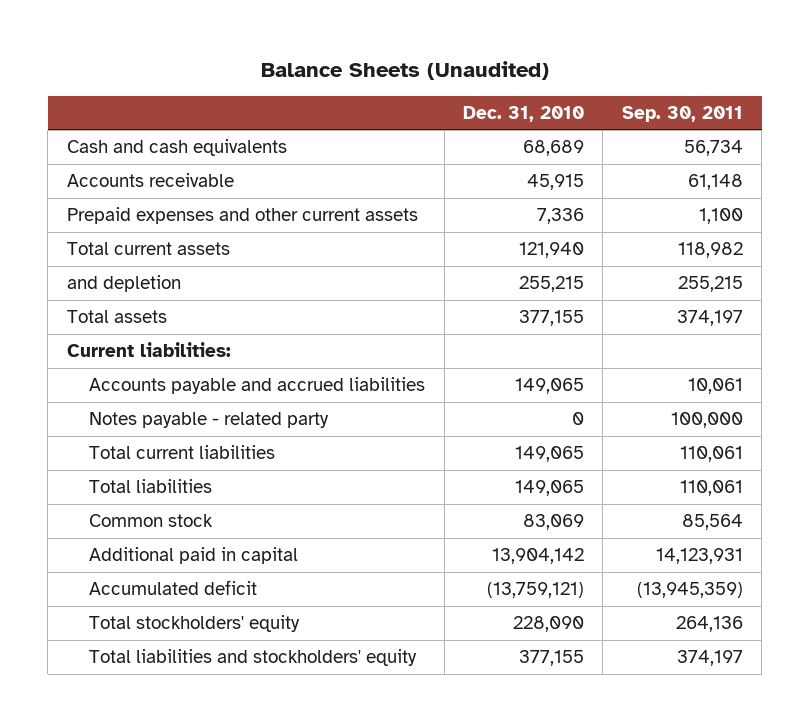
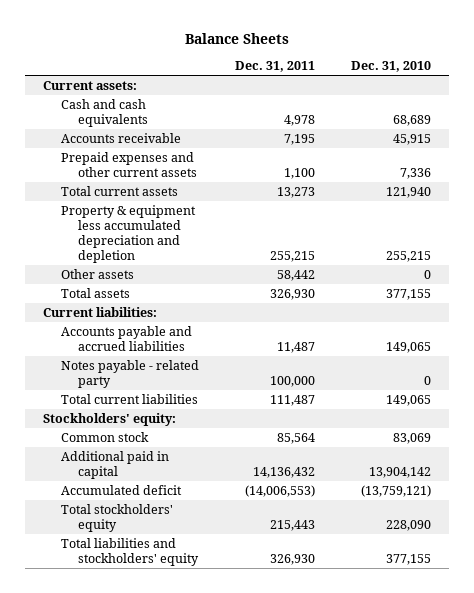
[260,61,549,81] Balance Sheets (Unaudited) -> [185,33,290,45] Balance Sheets
[621,105,743,122] Sep. 30, 2011 -> none
none -> [234,61,315,73] Dec. 31, 2011
none -> [43,80,138,90] Current assets:
[66,275,181,293] and depletion -> [60,204,196,264] Property & equipment less accumulated depreciation and depletion
none -> [60,268,134,279] Other assets
[89,479,213,494] Total liabilities -> none
none -> [43,412,177,426] Stockholders' equity:

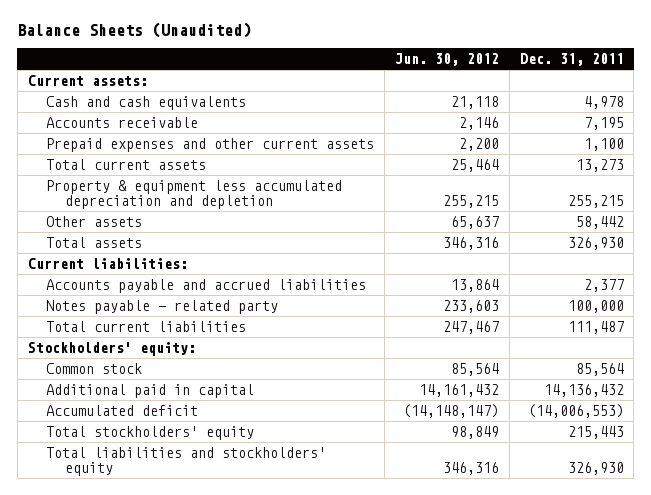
[185,33,290,45] Balance Sheets -> [17,21,252,38] Balance Sheets (Unaudited)
[350,61,431,73] Dec. 31, 2010 -> none
none -> [394,53,499,67] Jun. 30, 2012
[276,341,315,353] 11,487 -> [583,279,624,293] 2,377

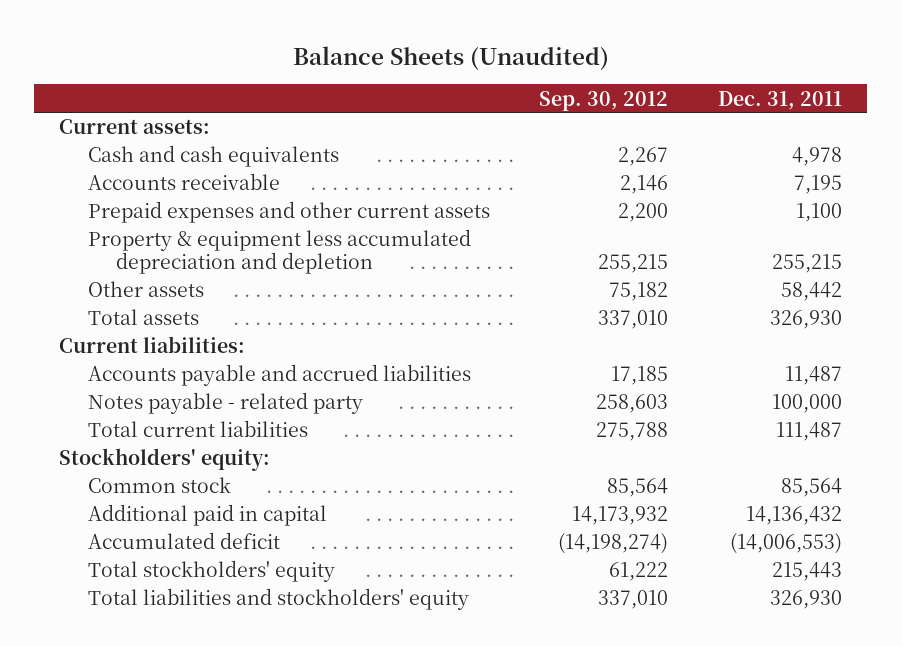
[394,53,499,67] Jun. 30, 2012 -> none
none -> [539,90,669,111] Sep. 30, 2012
[46,159,207,171] Total current assets -> none
[583,279,624,293] 2,377 -> [785,366,843,386] 11,487

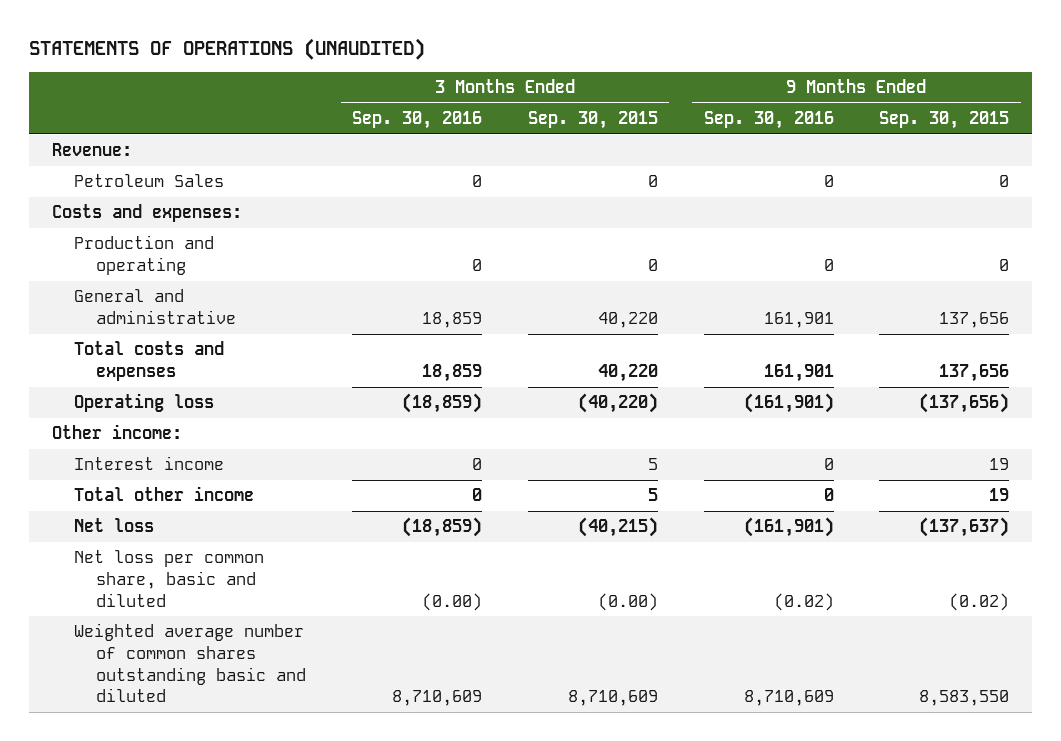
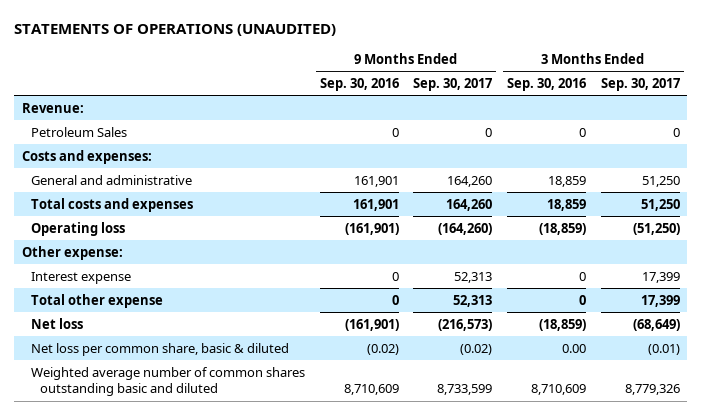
[527,111,658,130] Sep. 30, 2015 -> none
[879,111,1010,130] Sep. 30, 2015 -> none
none -> [413,78,493,92] Sep. 30, 2017
none -> [600,78,680,92] Sep. 30, 2017
[74,235,215,275] Production and operating -> none
[74,456,225,471] Interest income -> none
[51,424,182,440] Other income: -> [21,245,123,260] Other expense:
none -> [30,271,131,284] Interest expense
[74,486,255,502] Total other income -> [30,293,163,308] Total other expense
[74,550,265,607] Net loss per common share, basic and diluted -> [30,342,289,356] Net loss per common share, basic & diluted
[421,592,482,611] (0.00) -> [562,343,587,353] 0.00

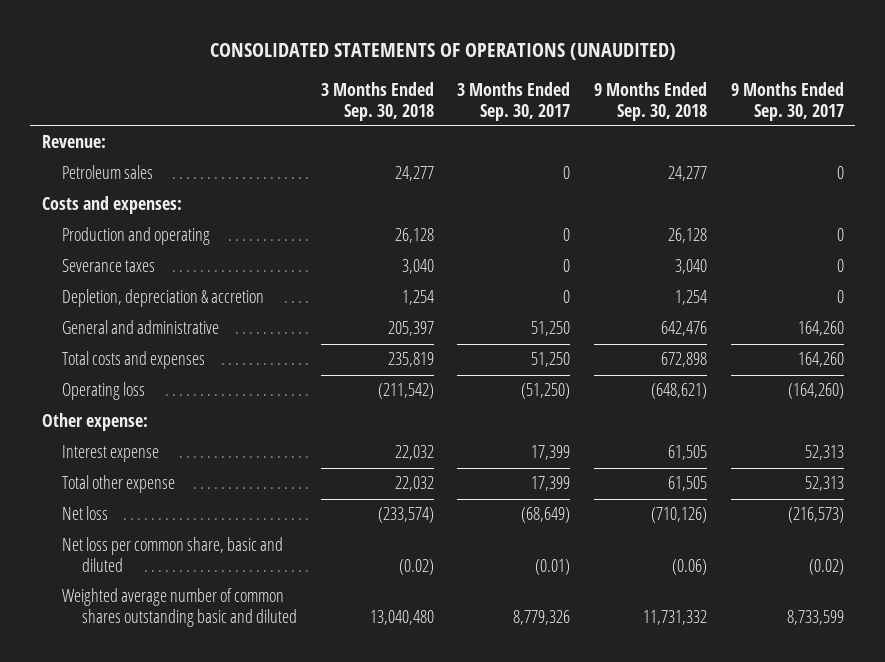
[14,24,337,37] STATEMENTS OF OPERATIONS (UNAUDITED) -> [209,43,676,61] CONSOLIDATED STATEMENTS OF OPERATIONS (UNAUDITED)
[319,78,399,92] Sep. 30, 2016 -> none
[507,78,587,92] Sep. 30, 2016 -> none
none -> [320,81,434,121] 3 Months Ended Sep. 30, 2018
none -> [594,81,708,121] 9 Months Ended Sep. 30, 2018
[30,126,127,137] Petroleum Sales -> [62,165,154,180] Petroleum sales
none -> [62,227,211,246] Production and operating
none -> [62,259,156,273] Severance taxes
none -> [62,289,265,308] Depletion, depreciation & accretion
[30,342,289,356] Net loss per common share, basic & diluted -> [62,537,284,573] Net loss per common share, basic and diluted

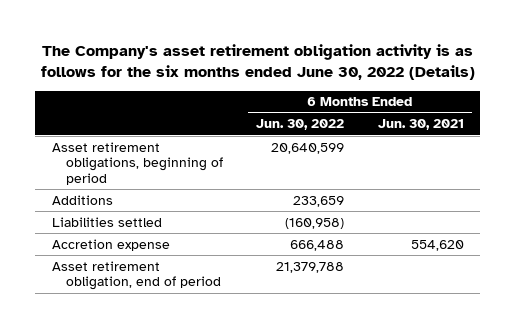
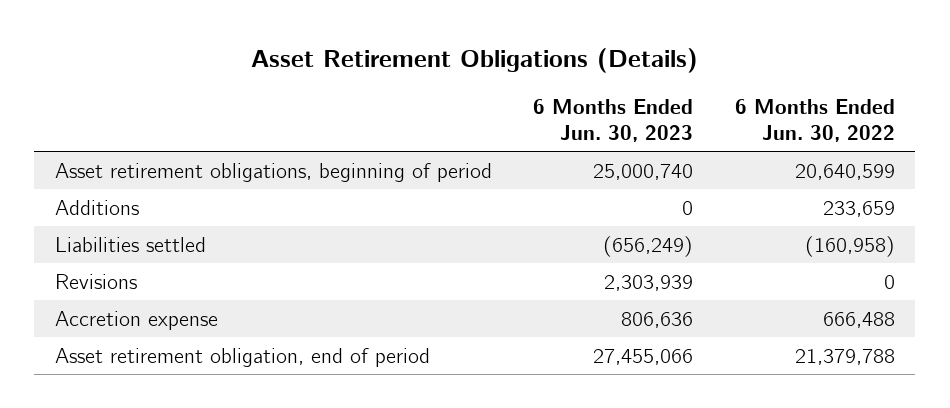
[40,44,475,81] The Company's asset retirement obligation activity is as follows for the six months ended June 30, 2022 (Details) -> [250,48,698,74] Asset Retirement Obligations (Details)
[377,119,464,131] Jun. 30, 2021 -> none
none -> [533,98,694,142] 6 Months Ended Jun. 30, 2023
none -> [54,273,137,289] Revisions

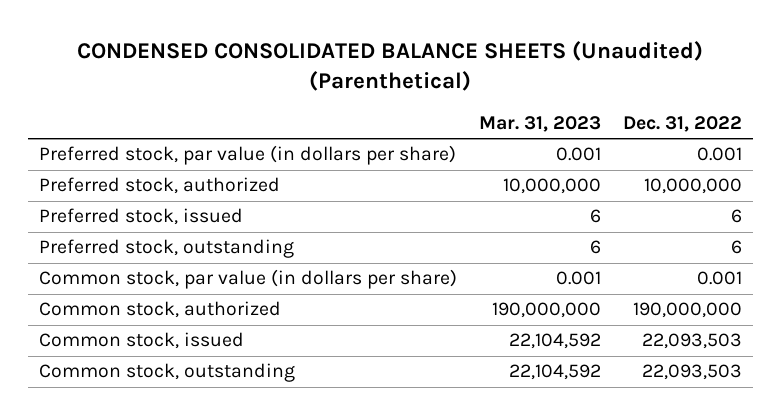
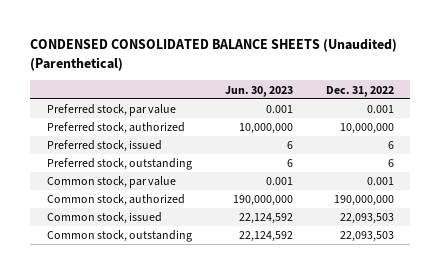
[478,116,601,133] Mar. 31, 2023 -> none
none -> [224,85,293,97] Jun. 30, 2023
[38,145,456,166] Preferred stock, par value (in dollars per share) -> [46,104,176,117] Preferred stock, par value
[38,269,457,290] Common stock, par value (in dollars per share) -> [46,176,176,189] Common stock, par value

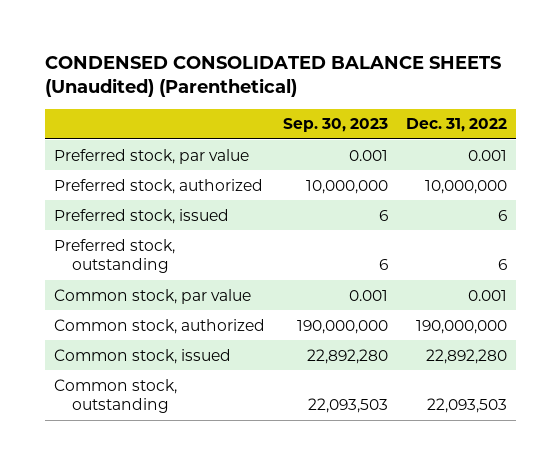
[224,85,293,97] Jun. 30, 2023 -> none
none -> [282,118,388,133] Sep. 30, 2023
[339,213,394,225] 22,093,503 -> [425,348,507,364] 22,892,280

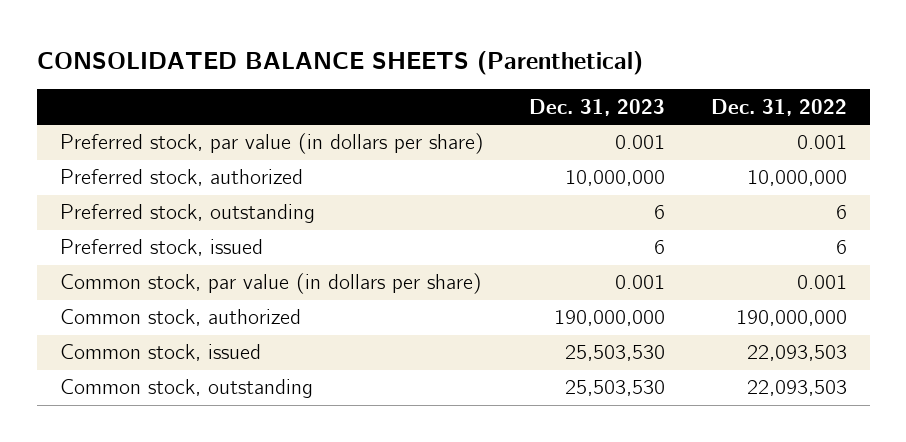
[44,55,501,98] CONDENSED CONSOLIDATED BALANCE SHEETS (Unaudited) (Parenthetical) -> [36,50,643,75] CONSOLIDATED BALANCE SHEETS (Parenthetical)
[282,118,388,133] Sep. 30, 2023 -> none
none -> [529,98,666,116] Dec. 31, 2023
[53,148,249,164] Preferred stock, par value -> [59,133,484,155] Preferred stock, par value (in dollars per share)
[53,208,229,224] Preferred stock, issued -> [59,239,263,257] Preferred stock, issued
[53,288,251,304] Common stock, par value -> [59,273,482,295] Common stock, par value (in dollars per share)
[425,348,507,364] 22,892,280 -> [746,345,847,362] 22,093,503

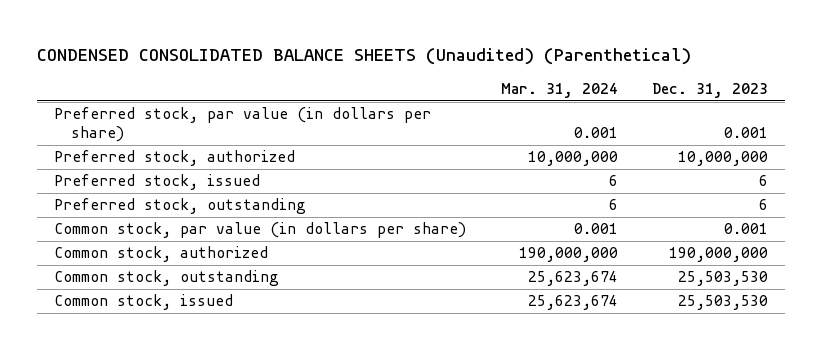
[36,50,643,75] CONSOLIDATED BALANCE SHEETS (Parenthetical) -> [36,48,691,66] CONDENSED CONSOLIDATED BALANCE SHEETS (Unaudited) (Parenthetical)
[710,98,847,116] Dec. 31, 2022 -> none
none -> [500,82,618,98] Mar. 31, 2024
[59,204,315,224] Preferred stock, outstanding -> [54,198,307,215] Preferred stock, outstanding
[59,344,261,362] Common stock, issued -> [54,294,234,311] Common stock, issued

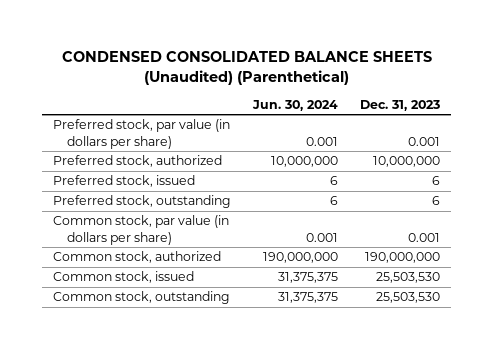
[500,82,618,98] Mar. 31, 2024 -> none
none -> [252,99,339,111] Jun. 30, 2024
[54,270,280,287] Common stock, outstanding -> [53,291,231,305] Common stock, outstanding

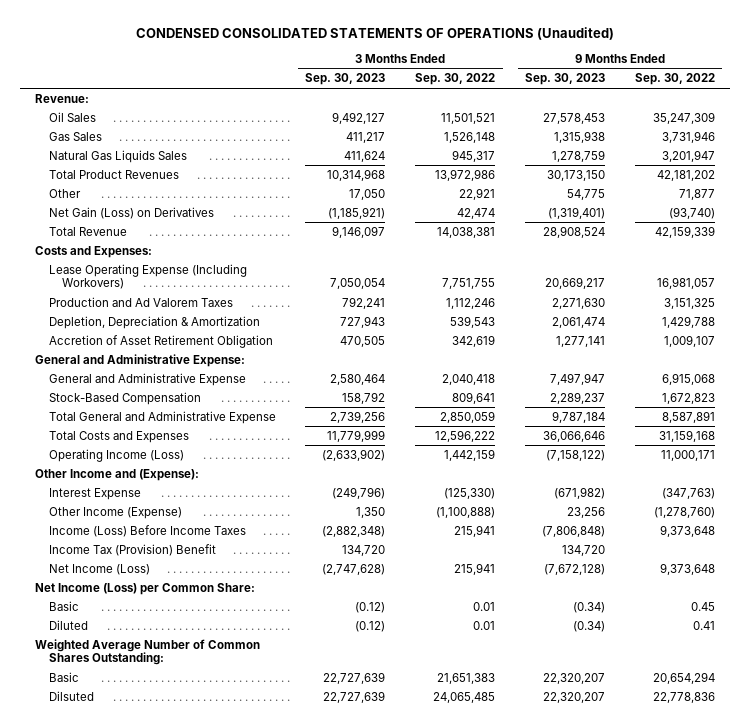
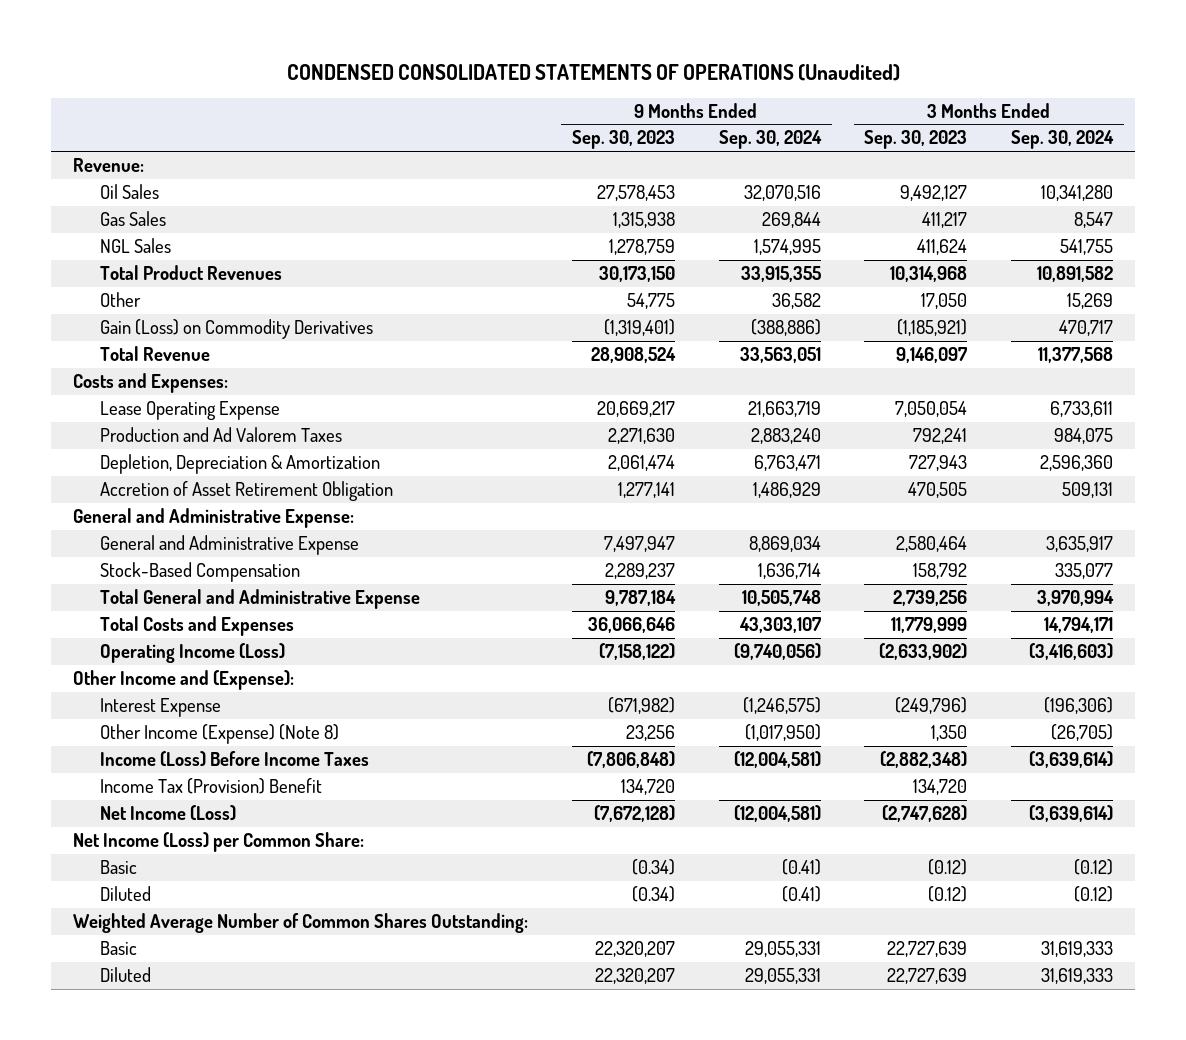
[415,73,496,86] Sep. 30, 2022 -> none
[634,73,715,86] Sep. 30, 2022 -> none
none -> [718,130,822,150] Sep. 30, 2024
none -> [1011,130,1115,150] Sep. 30, 2024
[48,149,187,163] Natural Gas Liquids Sales -> [100,237,172,253] NGL Sales
[48,206,214,219] Net Gain (Loss) on Derivatives -> [100,318,374,339] Gain (Loss) on Commodity Derivatives
[48,263,247,290] Lease Operating Expense (Including Workovers) -> [100,400,281,420] Lease Operating Expense
[48,506,182,519] Other Income (Expense) -> [100,723,340,744] Other Income (Expense) (Note 8)
[48,690,94,701] Dilsuted -> [100,966,152,982] Diluted

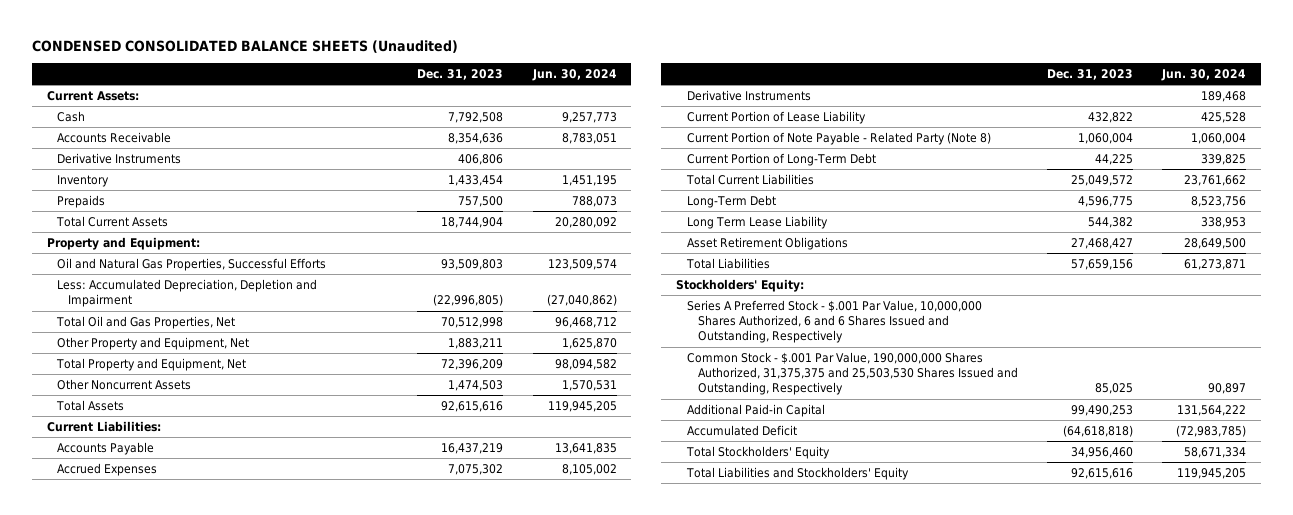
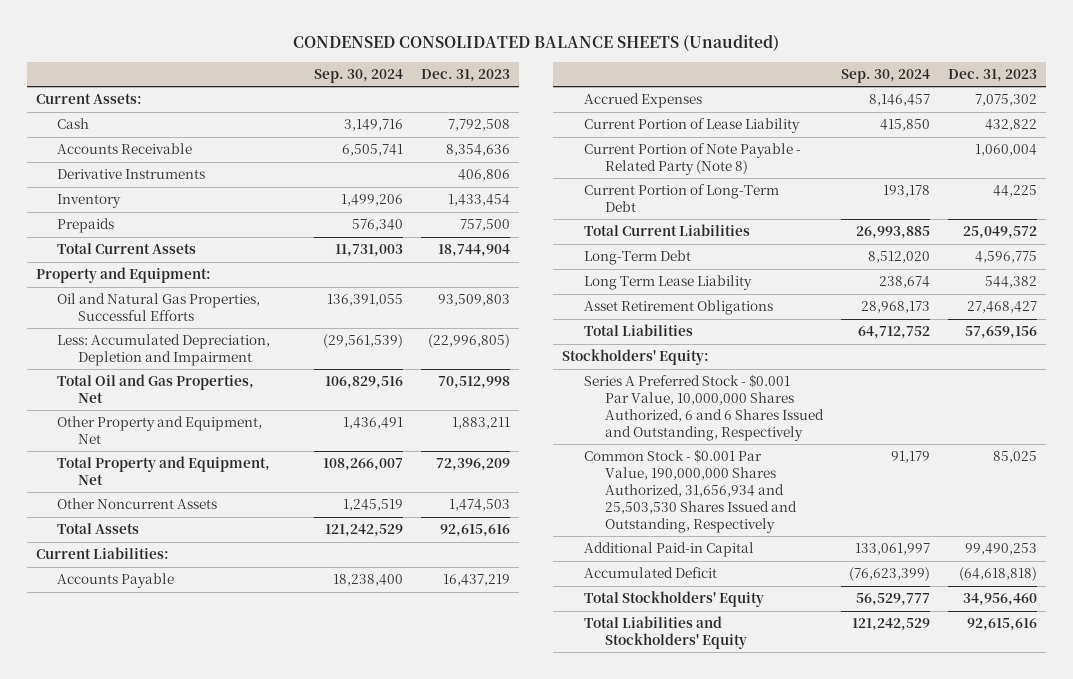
[531,68,617,81] Jun. 30, 2024 -> none
none -> [314,68,404,83] Sep. 30, 2024
[686,90,811,102] Derivative Instruments -> none
[686,300,982,344] Series A Preferred Stock - $.001 Par Value, 10,000,000 Shares Authorized, 6 and 6 Shares Issued and Outstanding, Respectively -> [583,374,825,441] Series A Preferred Stock - $0.001 Par Value, 10,000,000 Shares Authorized, 6 and 6 Shares Issued and Outstanding, Respectively
[686,352,1018,396] Common Stock - $.001 Par Value, 190,000,000 Shares Authorized, 31,375,375 and 25,503,530 Shares Issued and Outstanding, Respectively -> [583,449,798,533] Common Stock - $0.001 Par Value, 190,000,000 Shares Authorized, 31,656,934 and 25,503,530 Shares Issued and Outstanding, Respectively

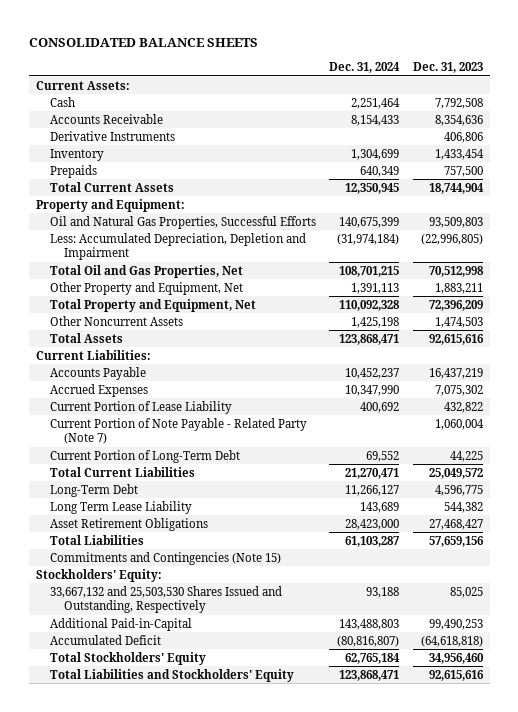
[293,33,780,51] CONDENSED CONSOLIDATED BALANCE SHEETS (Unaudited) -> [28,37,258,47] CONSOLIDATED BALANCE SHEETS
[314,68,404,83] Sep. 30, 2024 -> none
none -> [329,62,401,74] Dec. 31, 2024
[583,143,801,176] Current Portion of Note Payable - Related Party (Note 8) -> [49,417,307,445] Current Portion of Note Payable - Related Party (Note 7)
none -> [49,551,281,565] Commitments and Contingencies (Note 15)
[583,374,825,441] Series A Preferred Stock - $0.001 Par Value, 10,000,000 Shares Authorized, 6 and 6 Shares Issued and Outstanding, Respectively -> none
[583,449,798,533] Common Stock - $0.001 Par Value, 190,000,000 Shares Authorized, 31,656,934 and 25,503,530 Shares Issued and Outstanding, Respectively -> [49,585,282,614] 33,667,132 and 25,503,530 Shares Issued and Outstanding, Respectively
[583,542,754,558] Additional Paid-in Capital -> [49,617,192,631] Additional Paid-in-Capital

